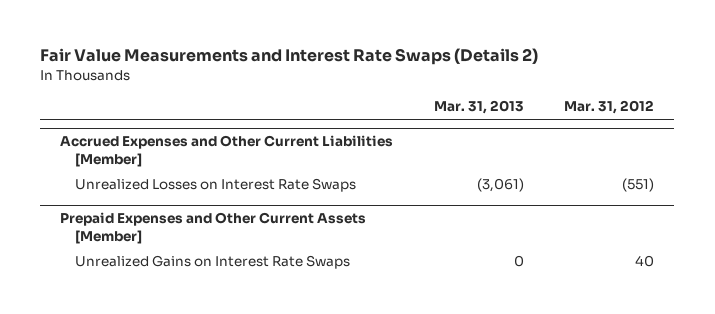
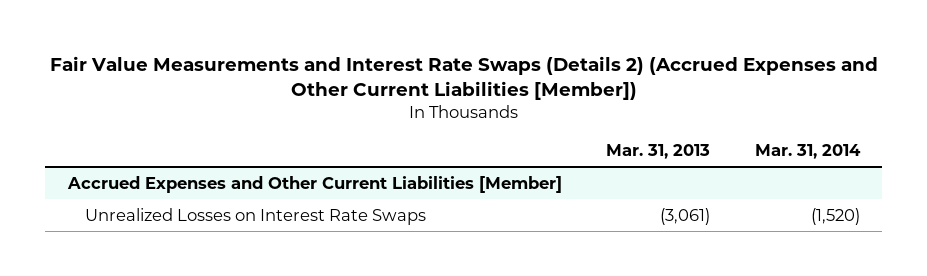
[40,48,539,66] Fair Value Measurements and Interest Rate Swaps (Details 2) -> [49,55,878,100] Fair Value Measurements and Interest Rate Swaps (Details 2) (Accrued Expenses and Other Current Liabilities [Member])
[564,100,655,115] Mar. 31, 2012 -> none
none -> [754,143,861,159] Mar. 31, 2014
[60,212,367,244] Prepaid Expenses and Other Current Assets [Member] -> none
[75,254,351,269] Unrealized Gains on Interest Rate Swaps -> none

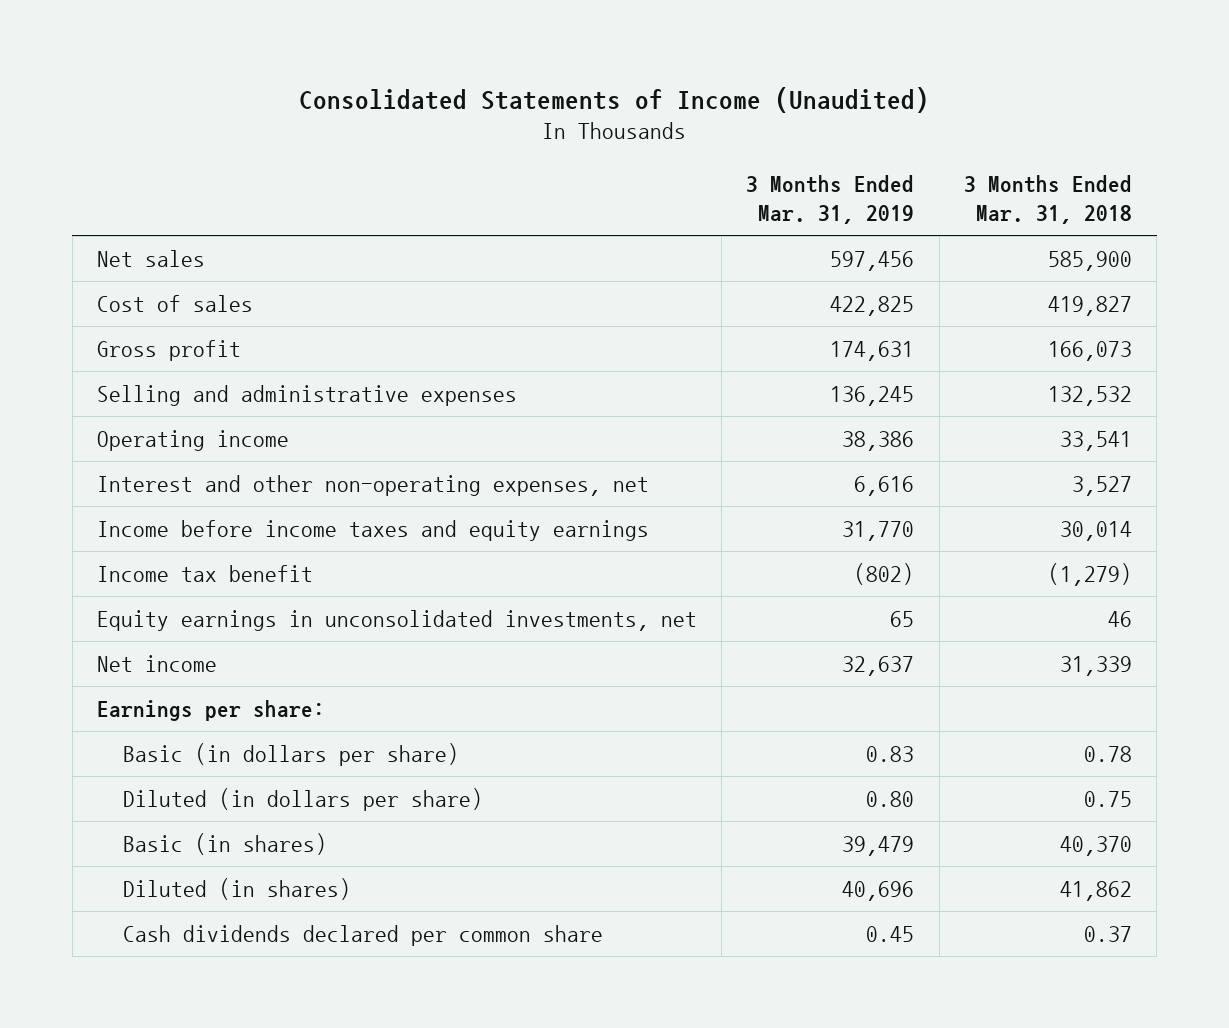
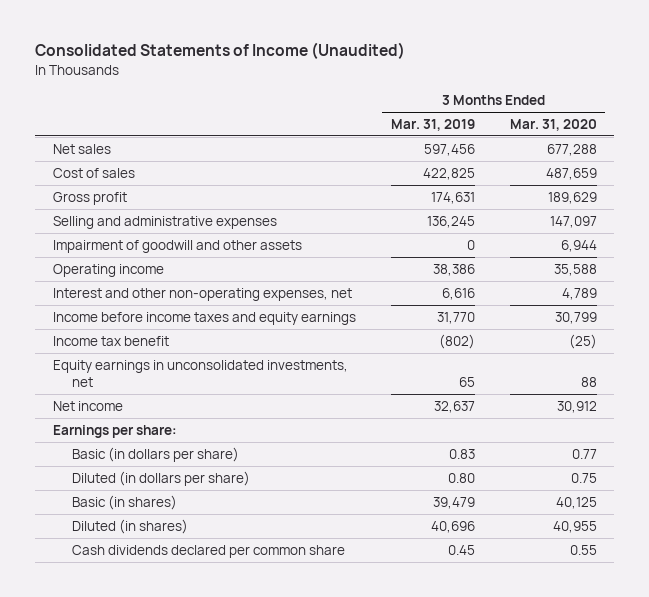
[964,175,1133,224] 3 Months Ended Mar. 31, 2018 -> none
none -> [509,118,597,131] Mar. 31, 2020
none -> [52,239,302,253] Impairment of goodwill and other assets

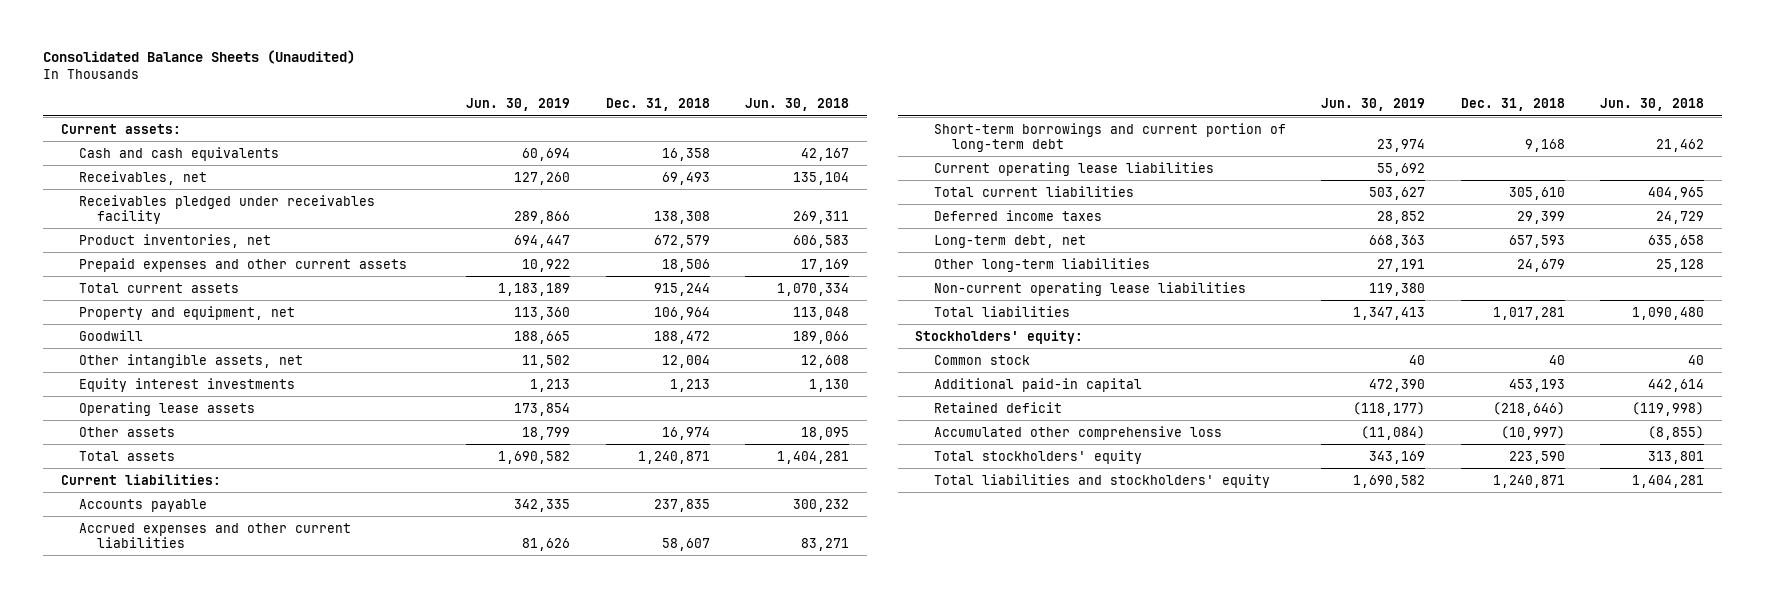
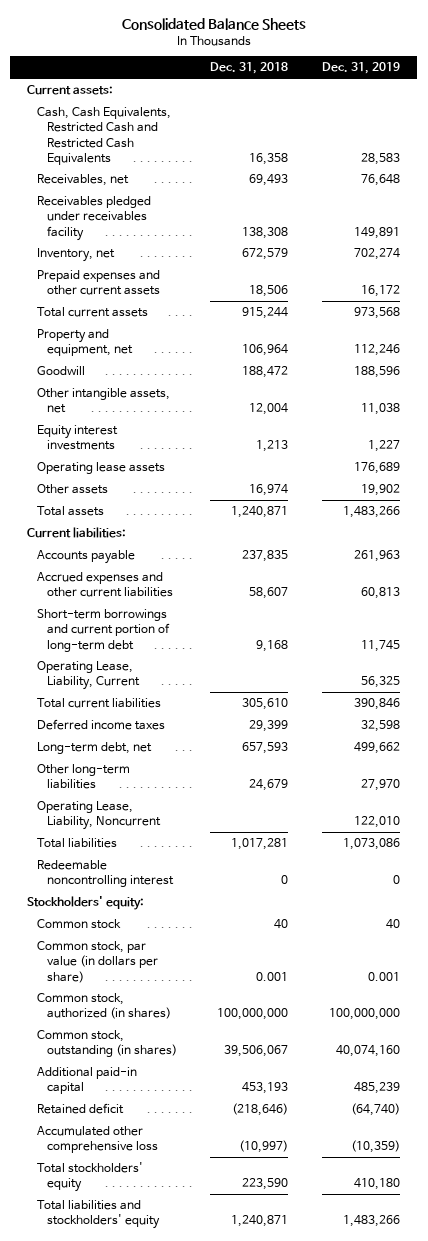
[42,50,355,65] Consolidated Balance Sheets (Unaudited) -> [121,17,306,30] Consolidated Balance Sheets
[466,97,571,111] Jun. 30, 2019 -> none
[745,97,850,111] Jun. 30, 2018 -> none
none -> [322,62,401,75] Dec. 31, 2019
[79,146,280,161] Cash and cash equivalents -> [36,107,171,165] Cash, Cash Equivalents, Restricted Cash and Restricted Cash Equivalents
[79,233,272,248] Product inventories, net -> [36,248,115,263] Inventory, net
[933,161,1214,176] Current operating lease liabilities -> [36,661,140,691] Operating Lease, Liability, Current
[933,281,1246,296] Non-current operating lease liabilities -> [36,801,161,831] Operating Lease, Liability, Noncurrent
none -> [36,860,174,888] Redeemable noncontrolling interest
none -> [36,941,158,983] Common stock, par value (in dollars per share)
none -> [36,993,171,1020] Common stock, authorized (in shares)
none -> [36,1030,177,1058] Common stock, outstanding (in shares)

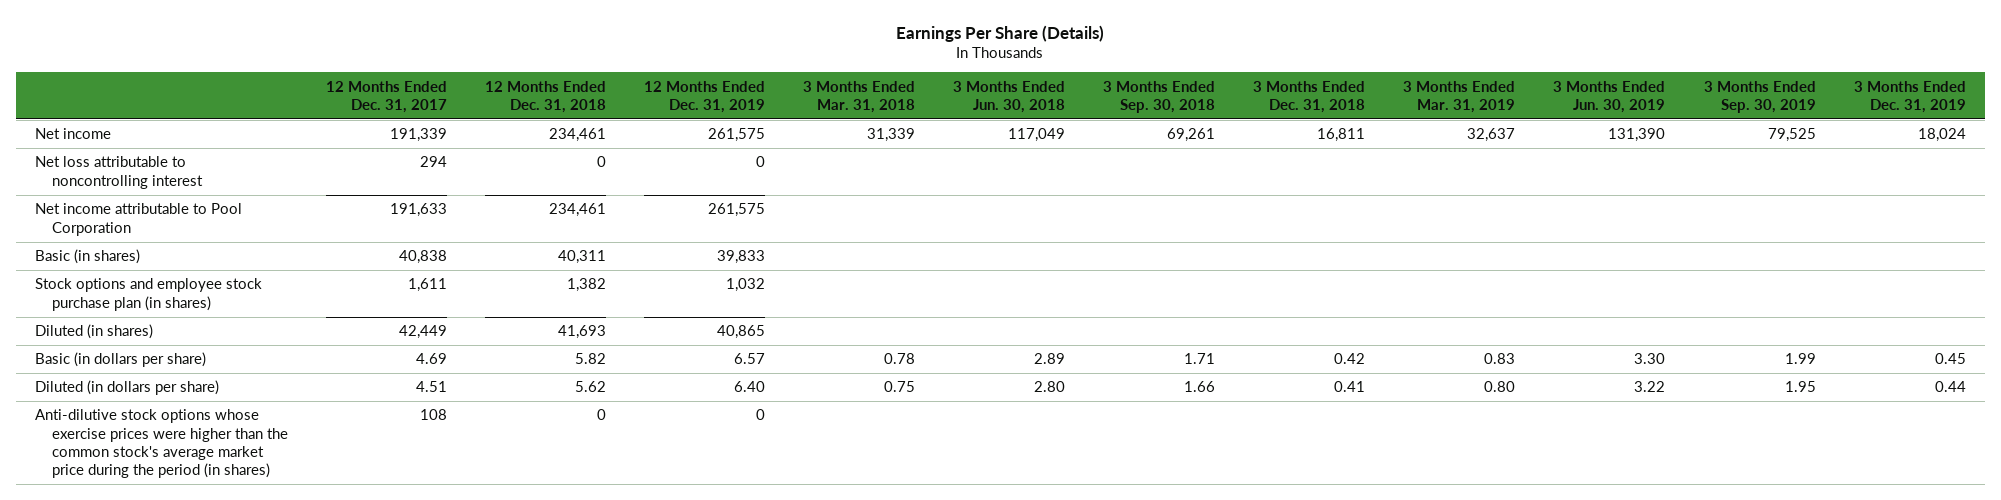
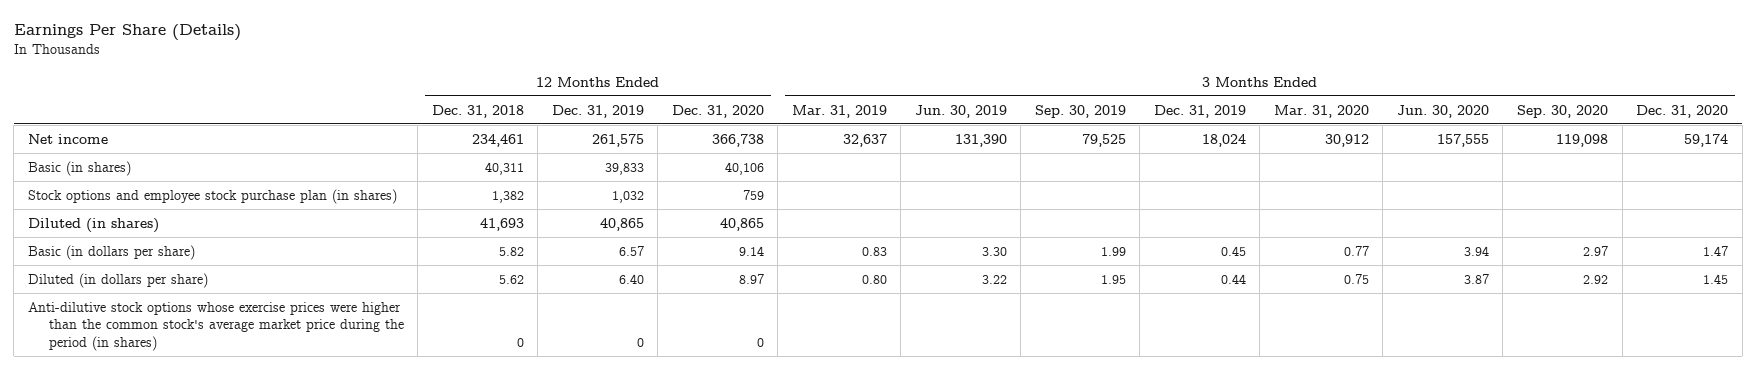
[325,80,447,113] 12 Months Ended Dec. 31, 2017 -> none
[802,80,915,113] 3 Months Ended Mar. 31, 2018 -> none
[953,80,1066,113] 3 Months Ended Jun. 30, 2018 -> none
[1103,80,1216,113] 3 Months Ended Sep. 30, 2018 -> none
[1253,80,1366,113] 3 Months Ended Dec. 31, 2018 -> none
none -> [671,104,764,118] Dec. 31, 2020
none -> [1273,104,1369,118] Mar. 31, 2020
none -> [1396,104,1489,118] Jun. 30, 2020
none -> [1517,104,1609,118] Sep. 30, 2020
none -> [1636,104,1729,118] Dec. 31, 2020
[35,156,203,189] Net loss attributable to noncontrolling interest -> none
[35,203,243,236] Net income attributable to Pool Corporation -> none

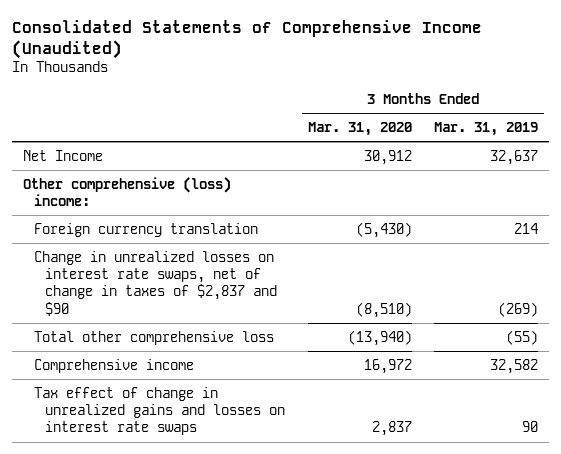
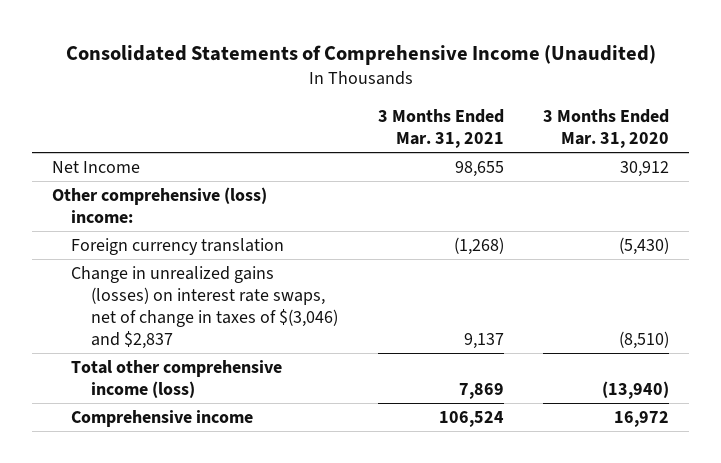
[434,122,539,137] Mar. 31, 2019 -> none
none -> [377,108,504,148] 3 Months Ended Mar. 31, 2021
[34,250,278,316] Change in unrealized losses on interest rate swaps, net of change in taxes of $2,837 and $90 -> [71,265,338,350] Change in unrealized gains (losses) on interest rate swaps, net of change in taxes of $(3,046) and $2,837
[34,330,275,345] Total other comprehensive loss -> [71,359,283,399] Total other comprehensive income (loss)
[34,386,286,436] Tax effect of change in unrealized gains and losses on interest rate swaps -> none

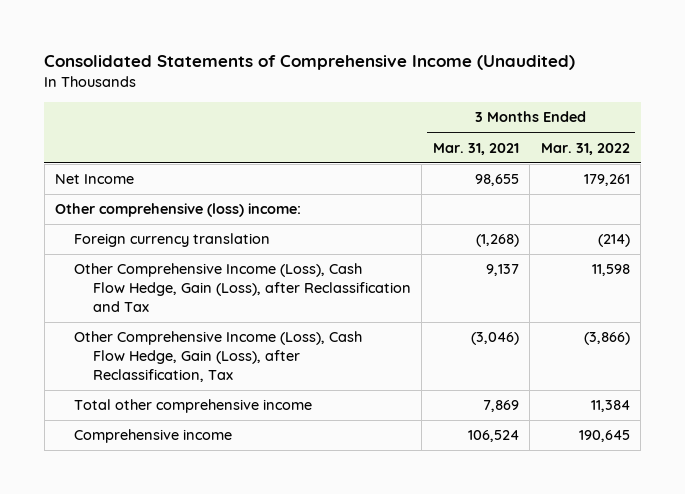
[543,108,670,148] 3 Months Ended Mar. 31, 2020 -> none
none -> [540,142,630,155] Mar. 31, 2022
[71,265,338,350] Change in unrealized gains (losses) on interest rate swaps, net of change in taxes of $(3,046) and $2,837 -> [73,263,411,312] Other Comprehensive Income (Loss), Cash Flow Hedge, Gain (Loss), after Reclassification and Tax
none -> [73,331,362,382] Other Comprehensive Income (Loss), Cash Flow Hedge, Gain (Loss), after Reclassification, Tax
[71,359,283,399] Total other comprehensive income (loss) -> [73,399,312,414] Total other comprehensive income

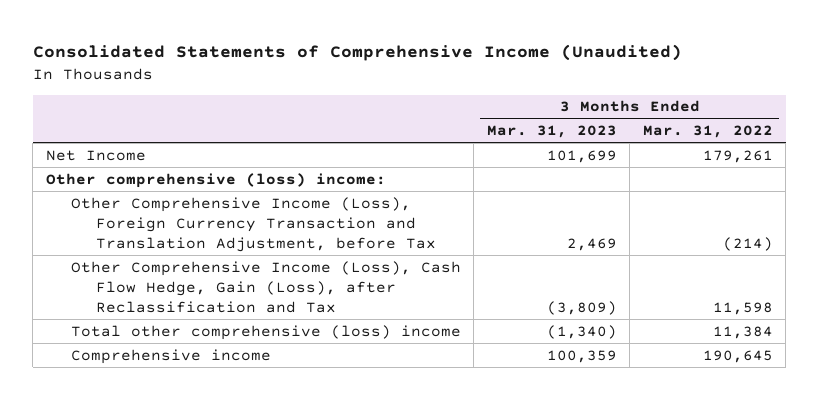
[432,142,519,155] Mar. 31, 2021 -> none
none -> [486,125,617,139] Mar. 31, 2023
[73,233,270,248] Foreign currency translation -> [70,196,436,252] Other Comprehensive Income (Loss), Foreign Currency Transaction and Translation Adjustment, before Tax
[73,331,362,382] Other Comprehensive Income (Loss), Cash Flow Hedge, Gain (Loss), after Reclassification, Tax -> none
[73,399,312,414] Total other comprehensive income -> [70,324,461,340] Total other comprehensive (loss) income

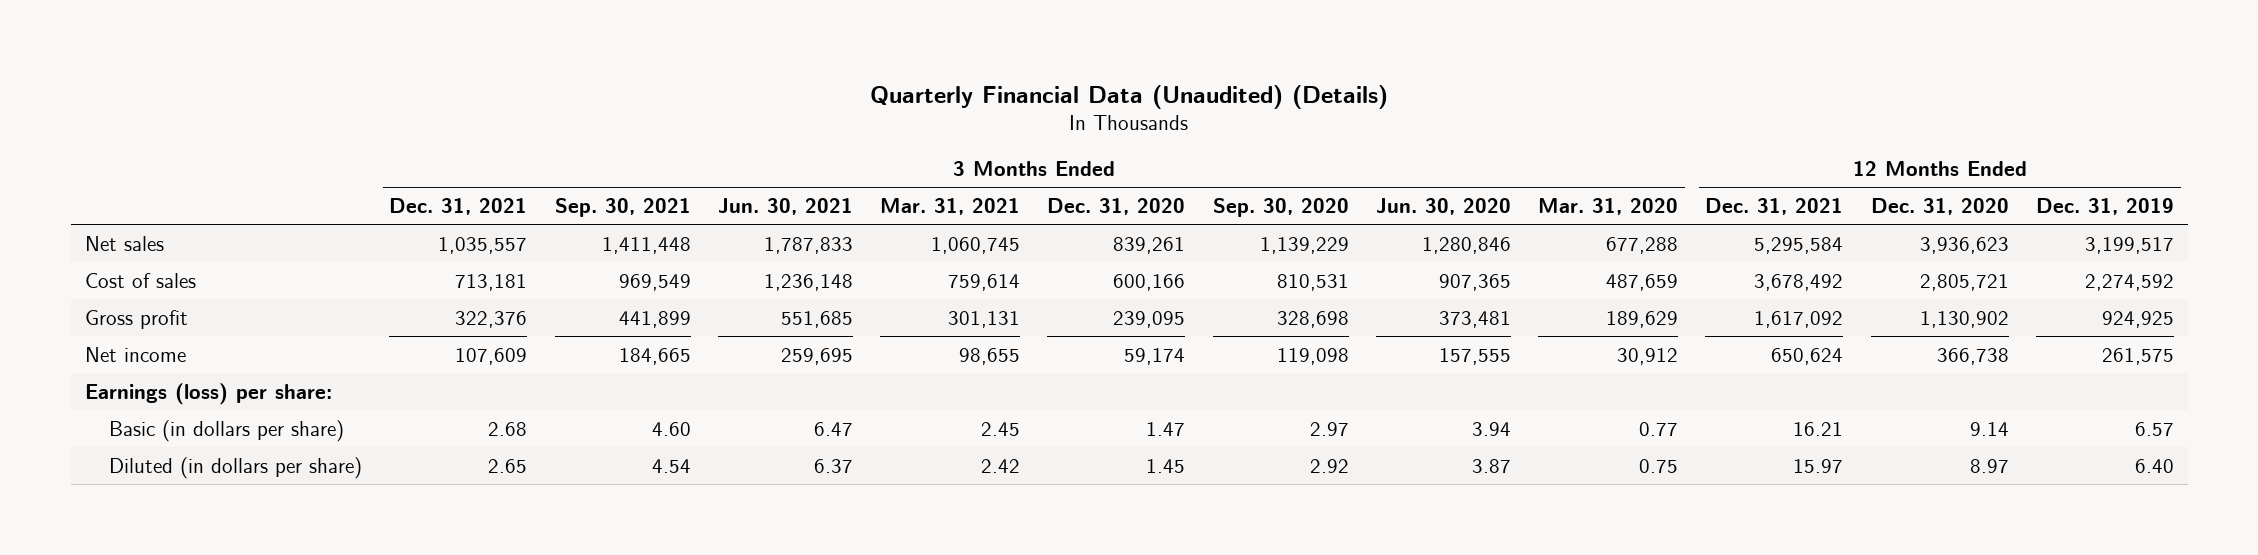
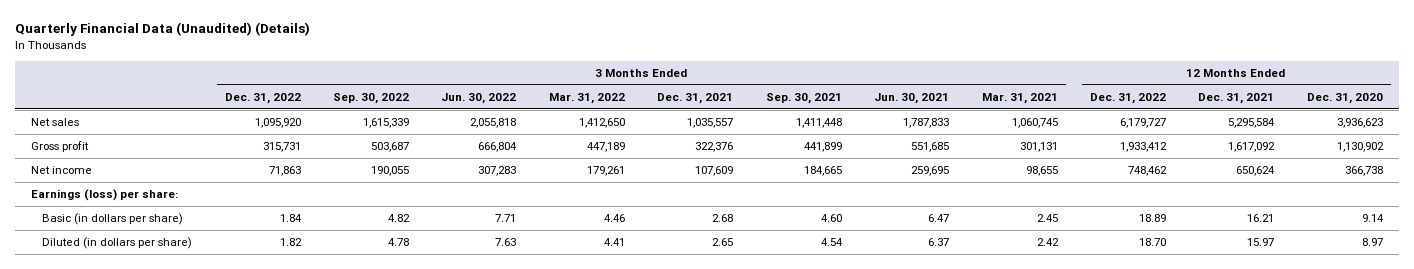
[1047,198,1186,216] Dec. 31, 2020 -> none
[1212,198,1349,218] Sep. 30, 2020 -> none
[1375,198,1511,216] Jun. 30, 2020 -> none
[1538,198,1679,216] Mar. 31, 2020 -> none
[2035,198,2174,216] Dec. 31, 2019 -> none
none -> [224,93,301,105] Dec. 31, 2022
none -> [333,93,410,105] Sep. 30, 2022
none -> [441,93,517,105] Jun. 30, 2022
none -> [548,93,625,105] Mar. 31, 2022
none -> [1090,93,1167,105] Dec. 31, 2022
[84,272,196,288] Cost of sales -> none

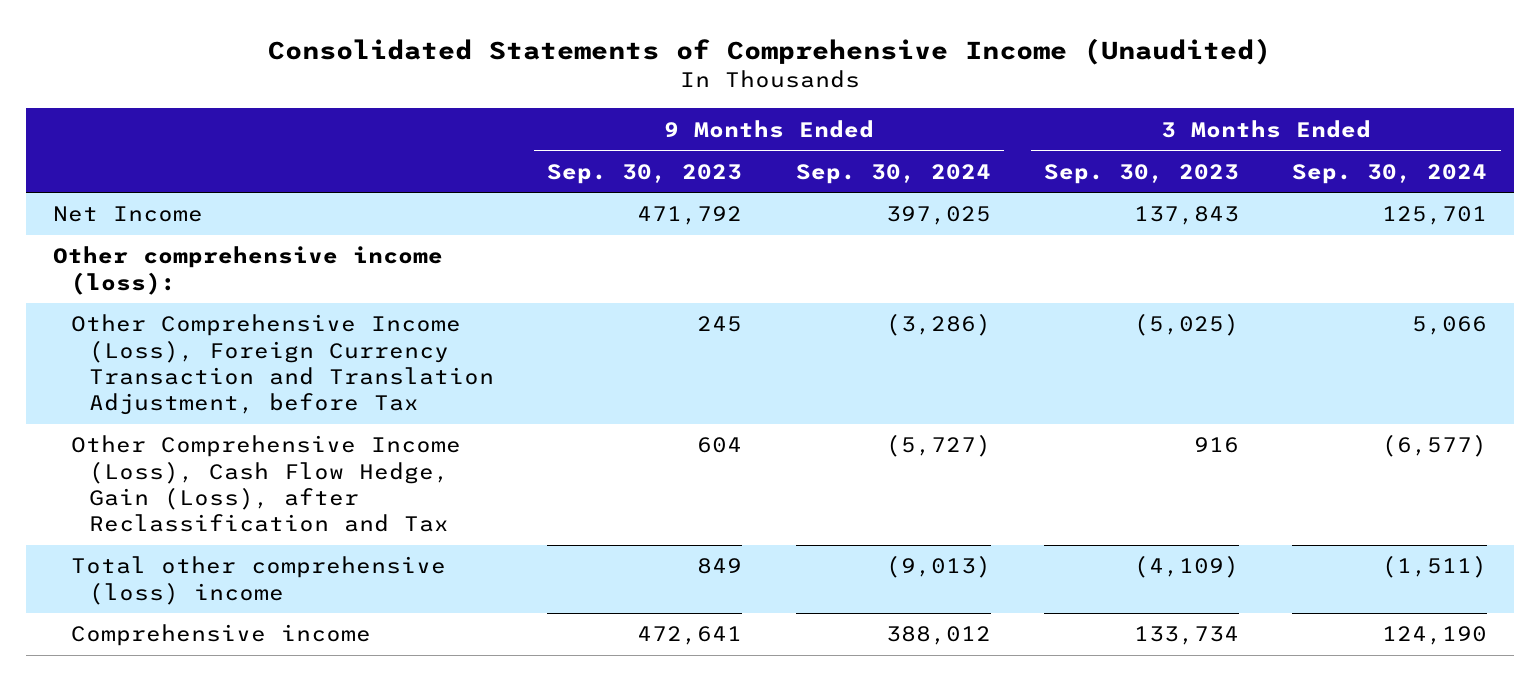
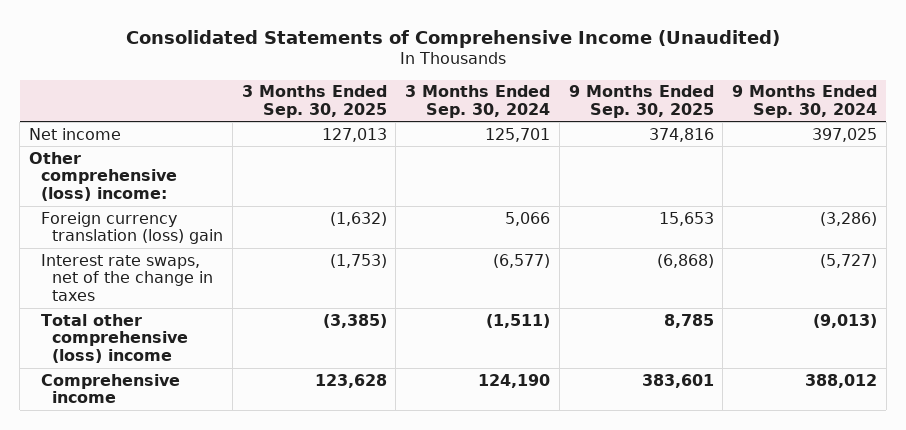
[547,163,743,184] Sep. 30, 2023 -> none
[1043,163,1239,184] Sep. 30, 2023 -> none
none -> [241,85,387,119] 3 Months Ended Sep. 30, 2025
none -> [568,85,714,119] 9 Months Ended Sep. 30, 2025
[52,206,203,223] Net Income -> [28,127,121,140] Net income
[52,246,443,295] Other comprehensive income (loss): -> [28,151,177,202] Other comprehensive (loss) income:
[70,314,494,415] Other Comprehensive Income (Loss), Foreign Currency Transaction and Translation Adjustment, before Tax -> [40,211,224,245] Foreign currency translation (loss) gain
[70,435,461,532] Other Comprehensive Income (Loss), Cash Flow Hedge, Gain (Loss), after Reclassification and Tax -> [40,253,214,302] Interest rate swaps, net of the change in taxes

